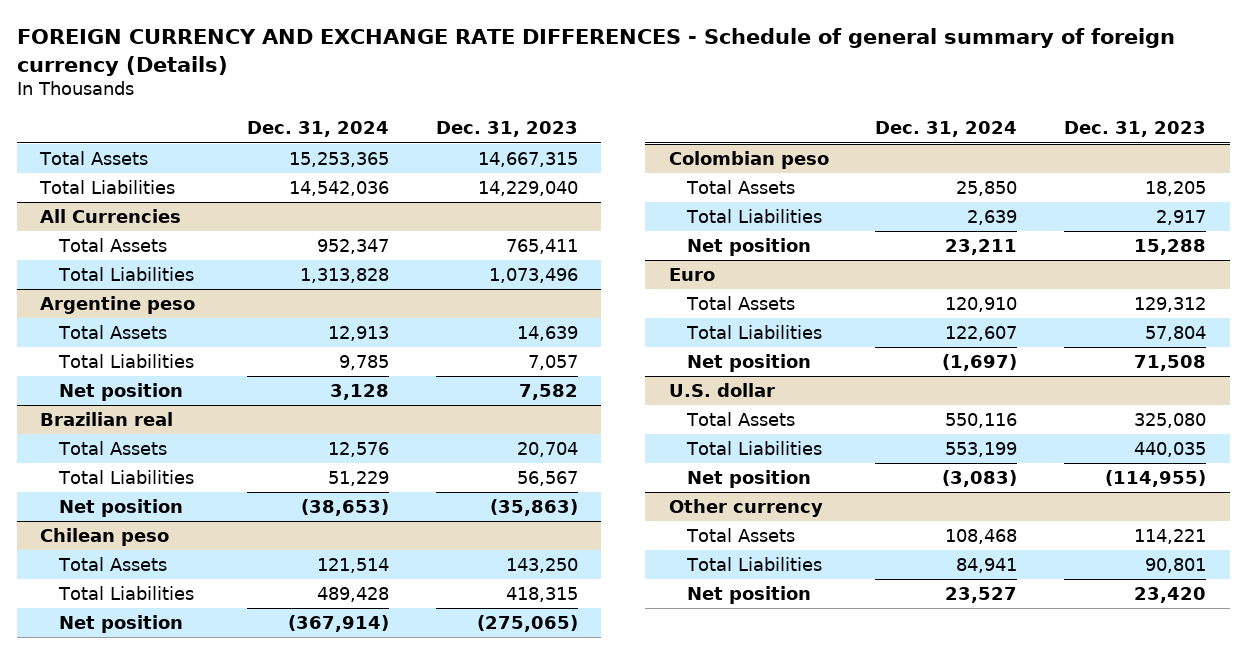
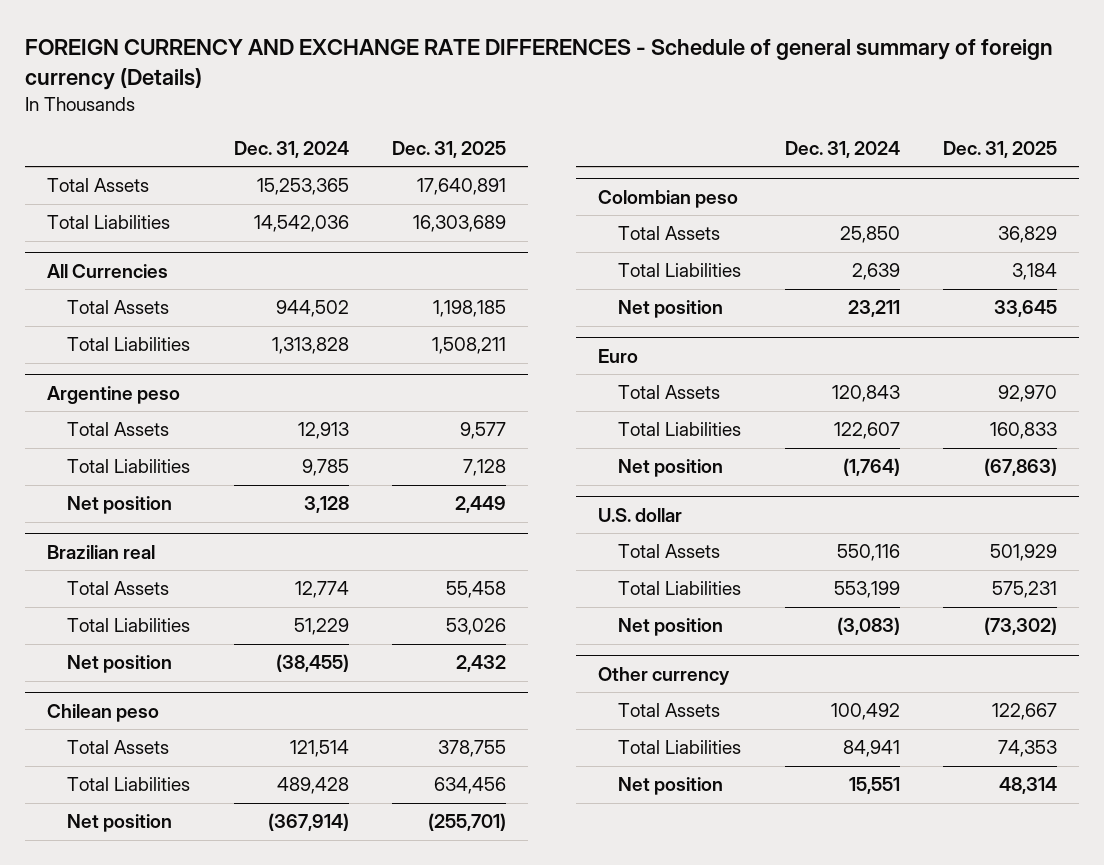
[435,121,578,138] Dec. 31, 2023 -> none
none -> [392,141,507,159] Dec. 31, 2025
[316,239,389,255] 952,347 -> [275,300,349,318] 944,502
[327,442,389,458] 12,576 -> [294,581,349,599] 12,774
[300,499,389,517] (38,653) -> [275,654,349,673] (38,455)
[945,297,1018,313] 120,910 -> [831,385,900,403] 120,843
[942,354,1018,372] (1,697) -> [842,458,900,477] (1,764)
[945,529,1018,545] 108,468 -> [830,703,900,721] 100,492
[945,587,1018,604] 23,527 -> [848,777,900,795] 15,551

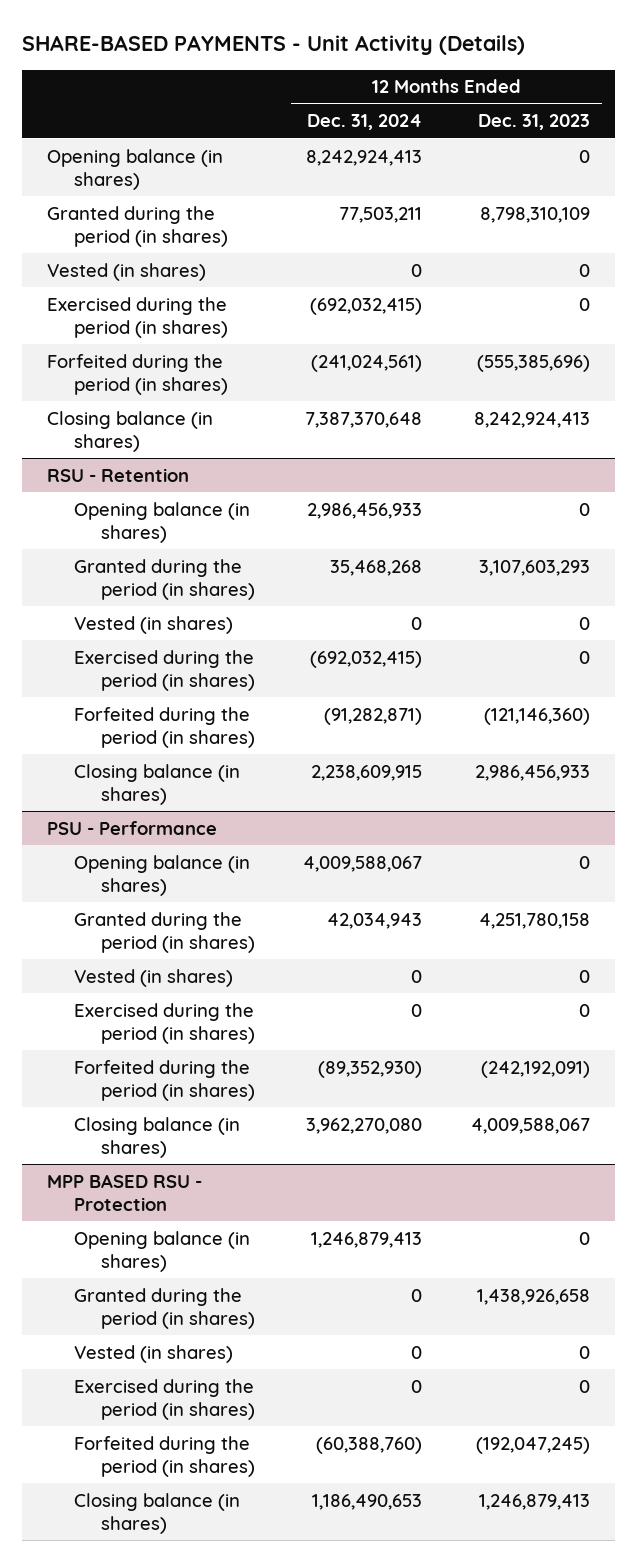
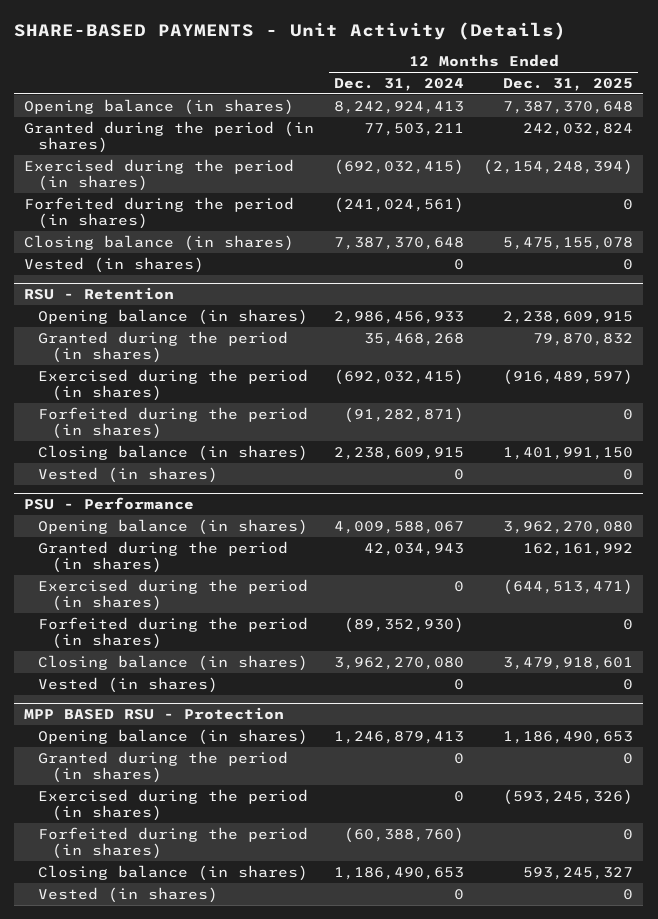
[478,114,591,131] Dec. 31, 2023 -> none
none -> [503,77,634,91] Dec. 31, 2025
[46,262,206,281] Vested (in shares) -> [24,256,205,273] Vested (in shares)
[73,615,233,634] Vested (in shares) -> [38,466,219,483] Vested (in shares)
[73,968,233,987] Vested (in shares) -> [38,676,219,693] Vested (in shares)
[73,1344,233,1363] Vested (in shares) -> [38,886,219,903] Vested (in shares)

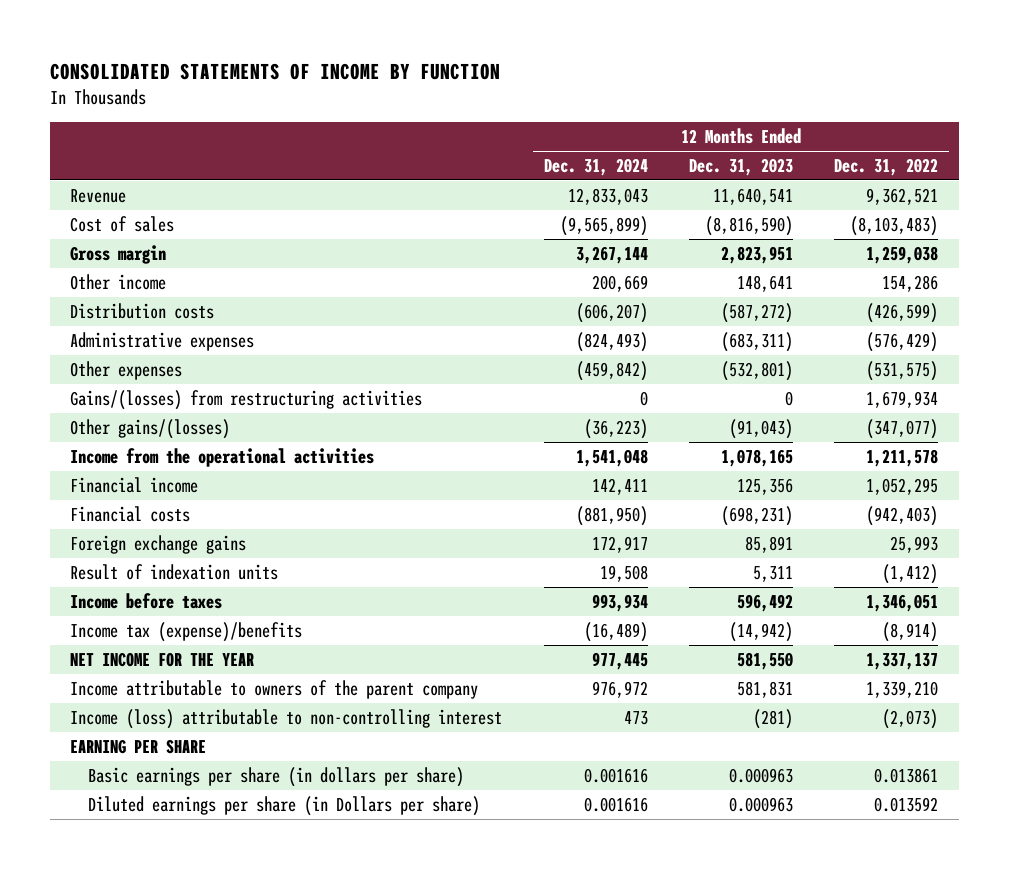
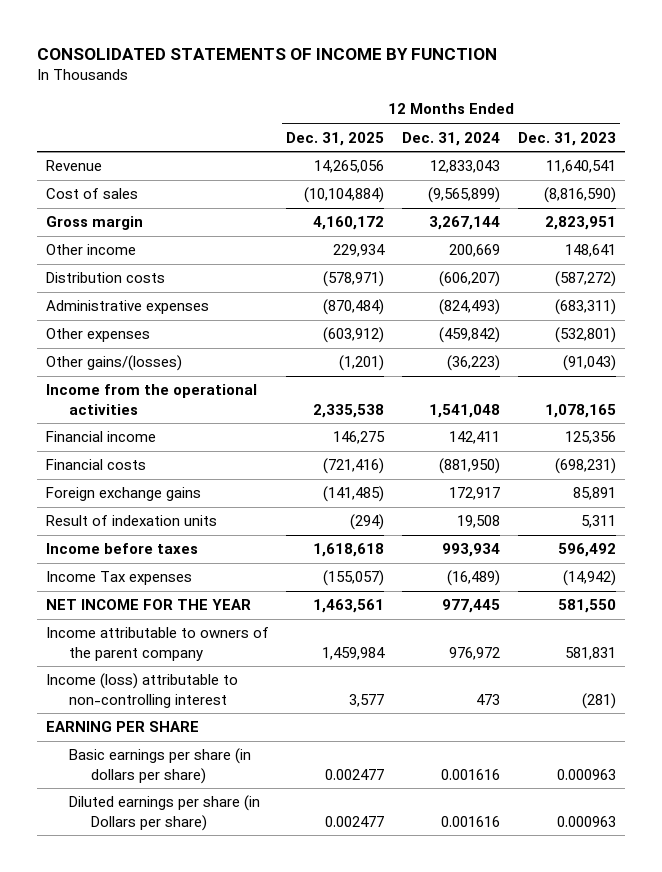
[834,157,939,176] Dec. 31, 2022 -> none
none -> [286,131,385,146] Dec. 31, 2025
[70,389,423,410] Gains/(losses) from restructuring activities -> none
[70,621,303,642] Income tax (expense)/benefits -> [45,571,192,586] Income Tax expenses

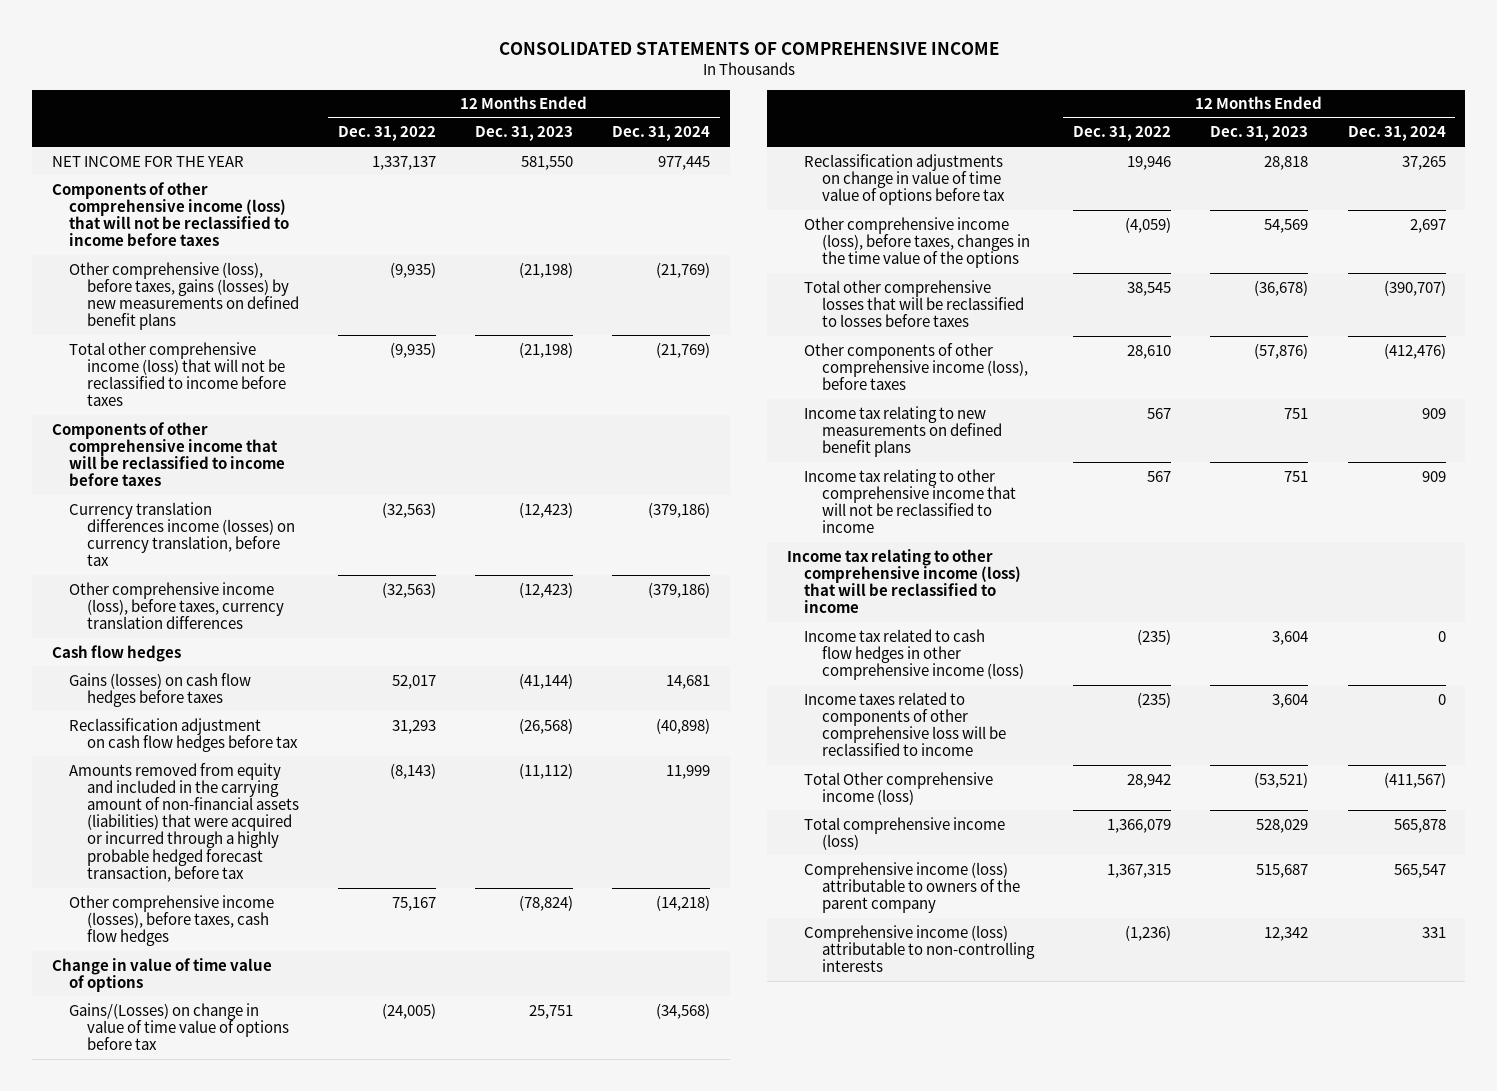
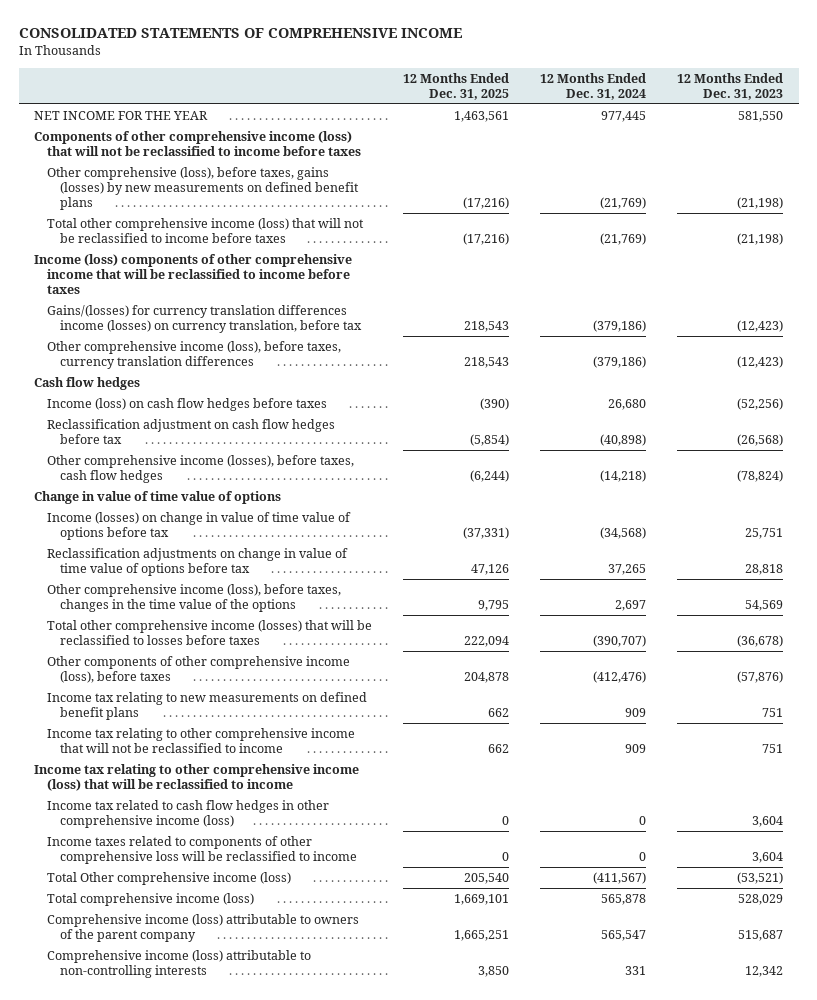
[337,126,436,142] Dec. 31, 2022 -> none
none -> [403,72,510,100] 12 Months Ended Dec. 31, 2025
[51,421,286,487] Components of other comprehensive income that will be reclassified to income before taxes -> [34,254,353,294] Income (loss) components of other comprehensive income that will be reclassified to income before taxes
[69,501,295,567] Currency translation differences income (losses) on currency translation, before tax -> [47,305,363,333] Gains/(losses) for currency translation differences income (losses) on currency translation, before tax
[69,672,252,707] Gains (losses) on cash flow hedges before taxes -> [47,398,328,412] Income (loss) on cash flow hedges before taxes
[519,672,574,689] (41,144) -> [737,398,784,411] (52,256)
[666,674,711,689] 14,681 -> [608,399,647,411] 26,680
[69,762,299,882] Amounts removed from equity and included in the carrying amount of non-financial assets (liabilities) that were acquired or incurred through a highly probable hedged forecast transaction, before tax -> none
[69,1002,289,1050] Gains/(Losses) on change in value of time value of options before tax -> [47,512,352,540] Income (losses) on change in value of time value of options before tax
[804,279,1024,327] Total other comprehensive losses that will be reclassified to losses before taxes -> [47,620,373,645] Total other comprehensive income (losses) that will be reclassified to losses before taxes

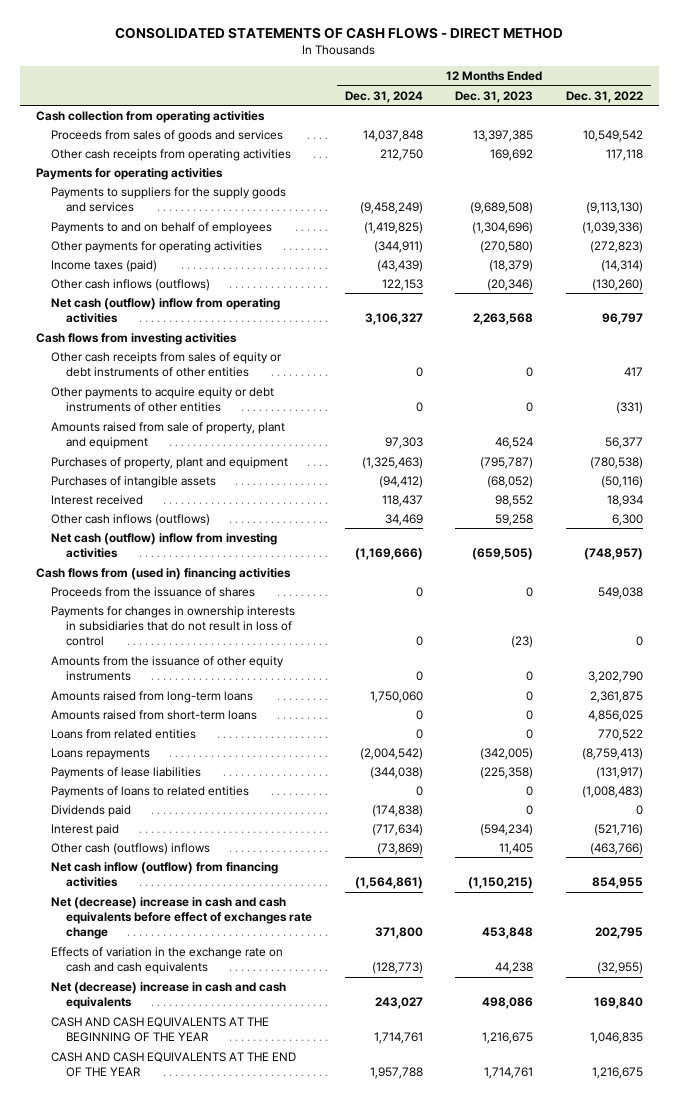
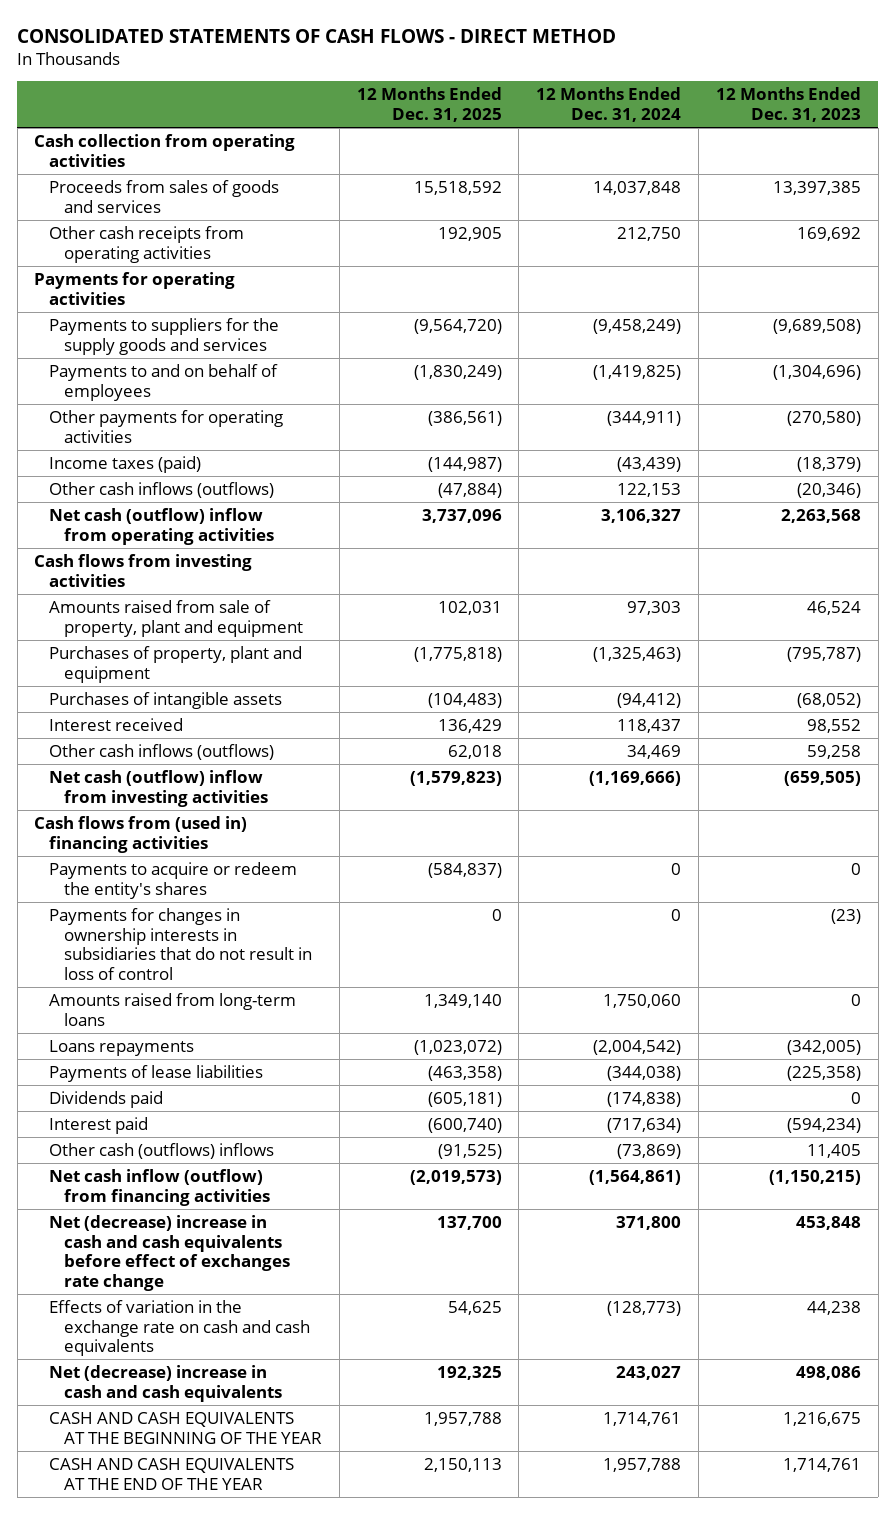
[565,90,643,103] Dec. 31, 2022 -> none
none -> [356,87,502,123] 12 Months Ended Dec. 31, 2025
[51,351,283,378] Other cash receipts from sales of equity or debt instruments of other entities -> none
[51,386,275,413] Other payments to acquire equity or debt instruments of other entities -> none
[51,586,256,597] Proceeds from the issuance of shares -> none
none -> [49,861,298,899] Payments to acquire or redeem the entity's shares
[51,655,285,682] Amounts from the issuance of other equity instruments -> none
[51,709,258,720] Amounts raised from short-term loans -> none
[51,728,197,739] Loans from related entities -> none
[51,785,250,798] Payments of loans to related entities -> none

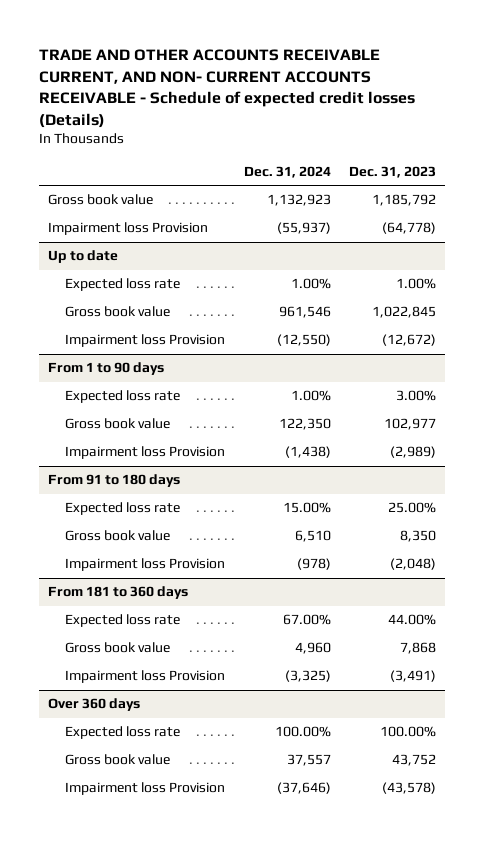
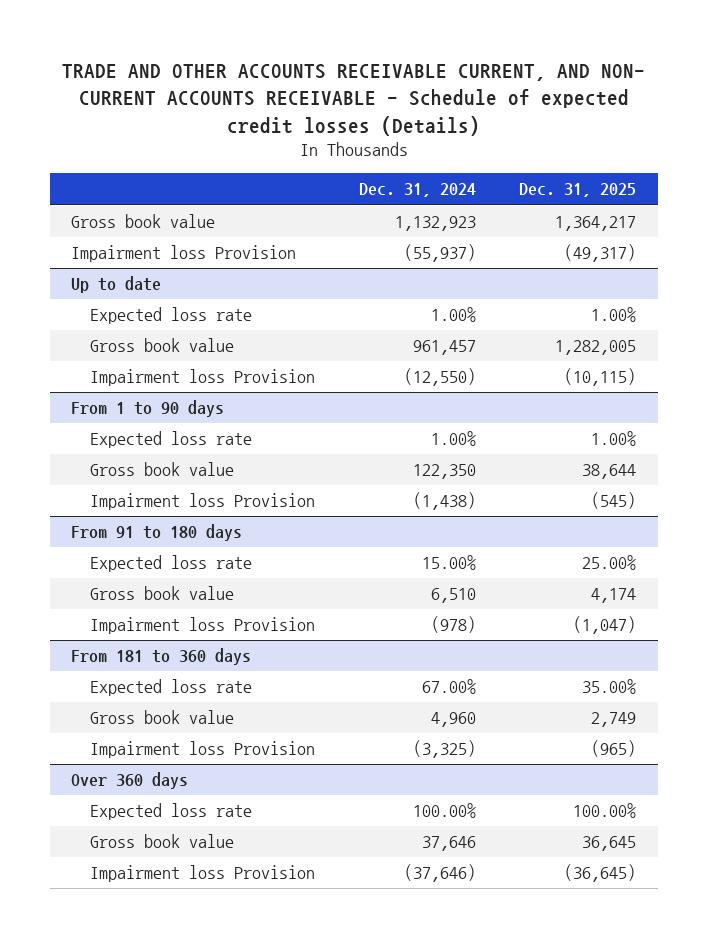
[349,165,437,178] Dec. 31, 2023 -> none
none -> [519,183,637,198] Dec. 31, 2025
[278,306,331,319] 961,546 -> [412,340,476,356] 961,457
[286,754,331,767] 37,557 -> [421,836,476,852] 37,646

